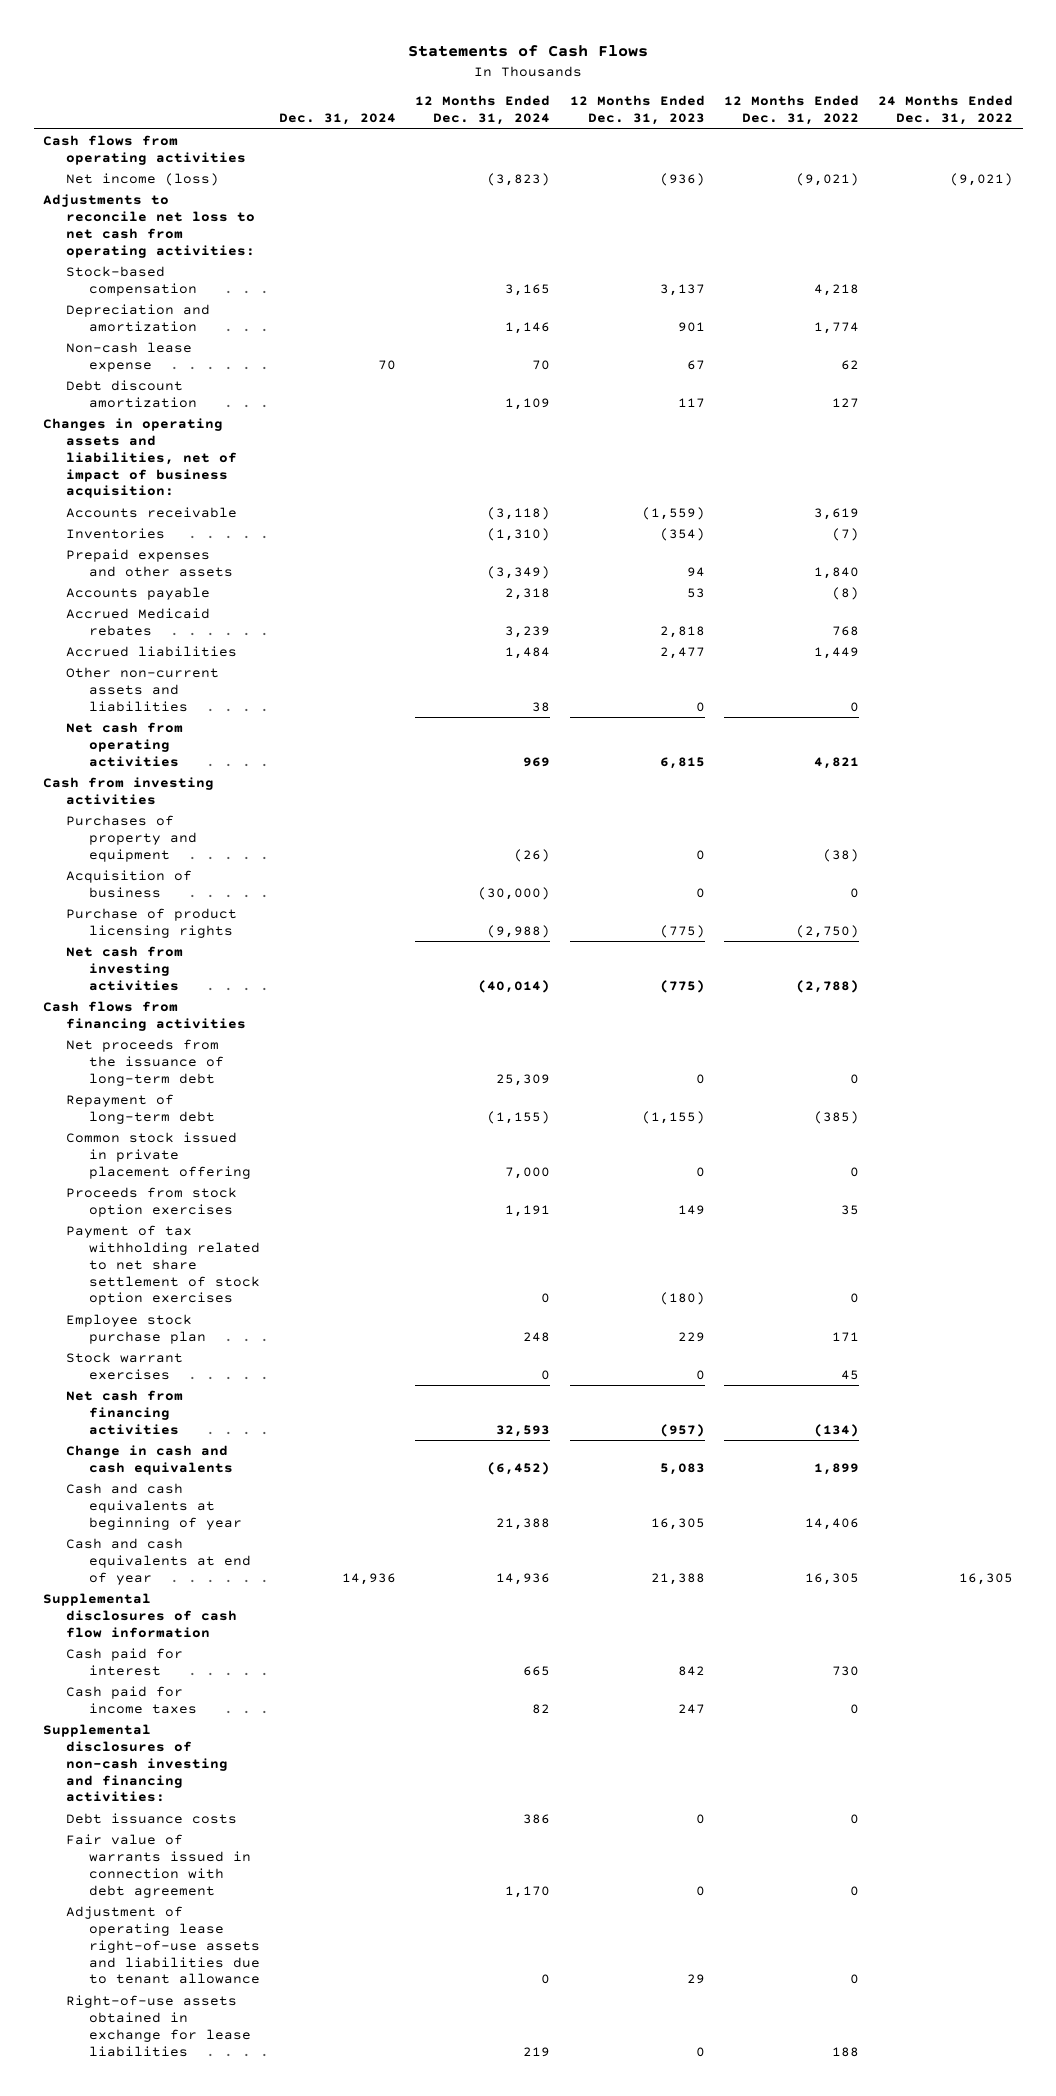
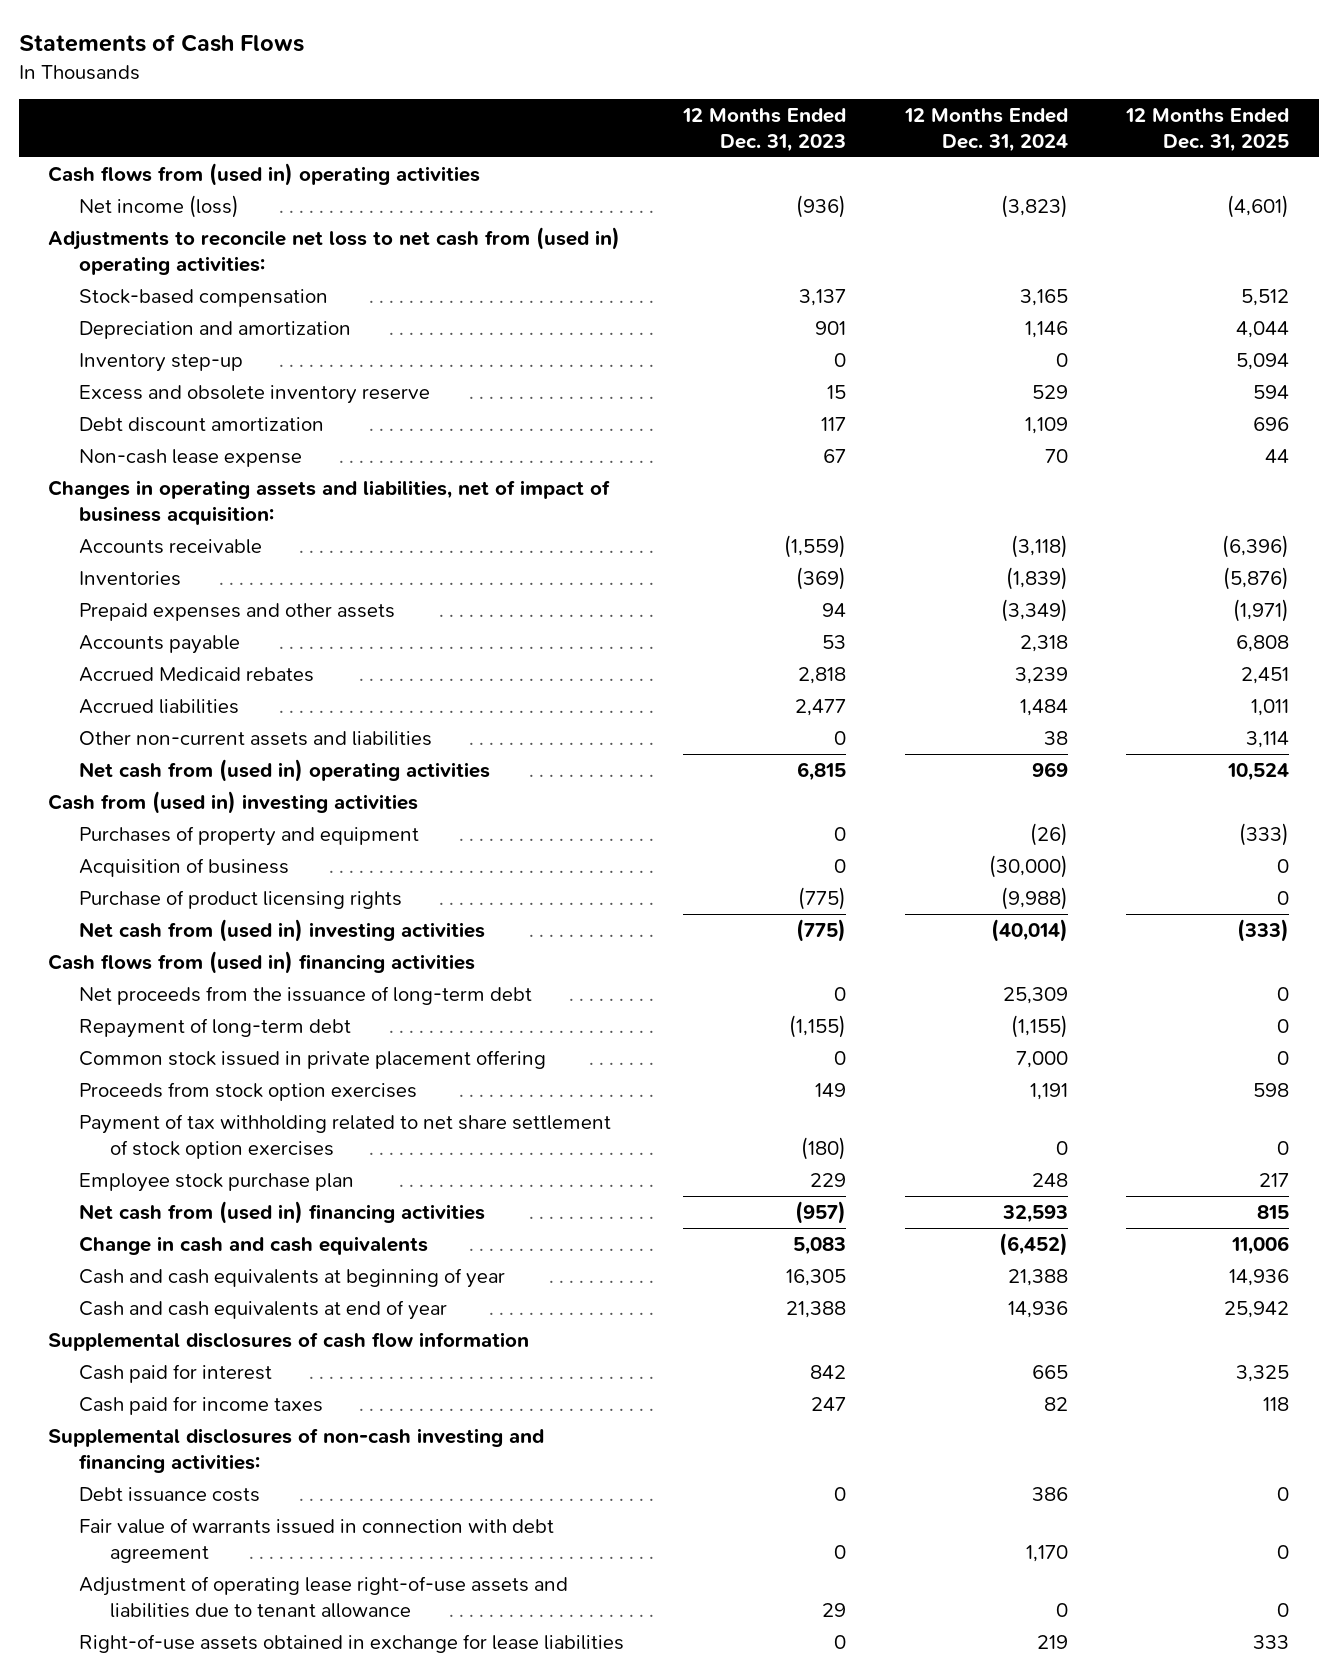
[279,113,397,126] Dec. 31, 2024 -> none
[723,95,859,126] 12 Months Ended Dec. 31, 2022 -> none
[878,95,1014,126] 24 Months Ended Dec. 31, 2022 -> none
none -> [1125,108,1290,152] 12 Months Ended Dec. 31, 2025
[43,134,246,165] Cash flows from operating activities -> [48,163,481,187] Cash flows from (used in) operating activities
[43,193,255,258] Adjustments to reconcile net loss to net cash from operating activities: -> [48,227,621,275] Adjustments to reconcile net loss to net cash from (used in) operating activities:
none -> [79,353,244,373] Inventory step-up
none -> [79,385,431,405] Excess and obsolete inventory reserve
[65,341,192,372] Non-cash lease expense -> [79,449,303,468] Non-cash lease expense
[487,527,551,541] (1,310) -> [1005,567,1068,591] (1,839)
[659,527,705,541] (354) -> [795,567,846,591] (369)
[65,721,183,767] Net cash from operating activities -> [79,759,491,783] Net cash from (used in) operating activities
[43,776,215,805] Cash from investing activities -> [48,791,419,815] Cash from (used in) investing activities
[65,945,183,991] Net cash from investing activities -> [79,919,486,943] Net cash from (used in) investing activities
[43,1000,246,1031] Cash flows from financing activities -> [48,951,476,975] Cash flows from (used in) financing activities
[65,1351,183,1380] Stock warrant exercises -> none
[65,1389,183,1435] Net cash from financing activities -> [79,1201,486,1225] Net cash from (used in) financing activities

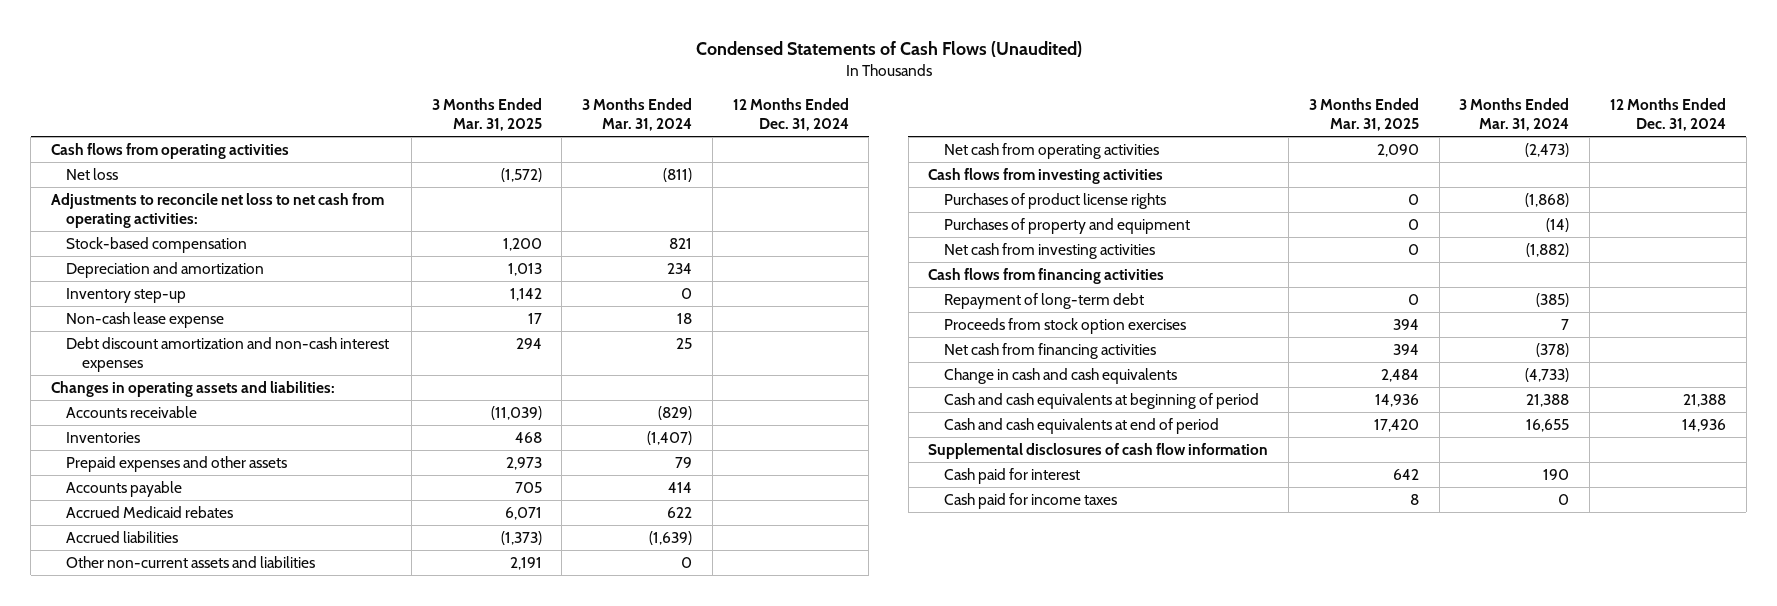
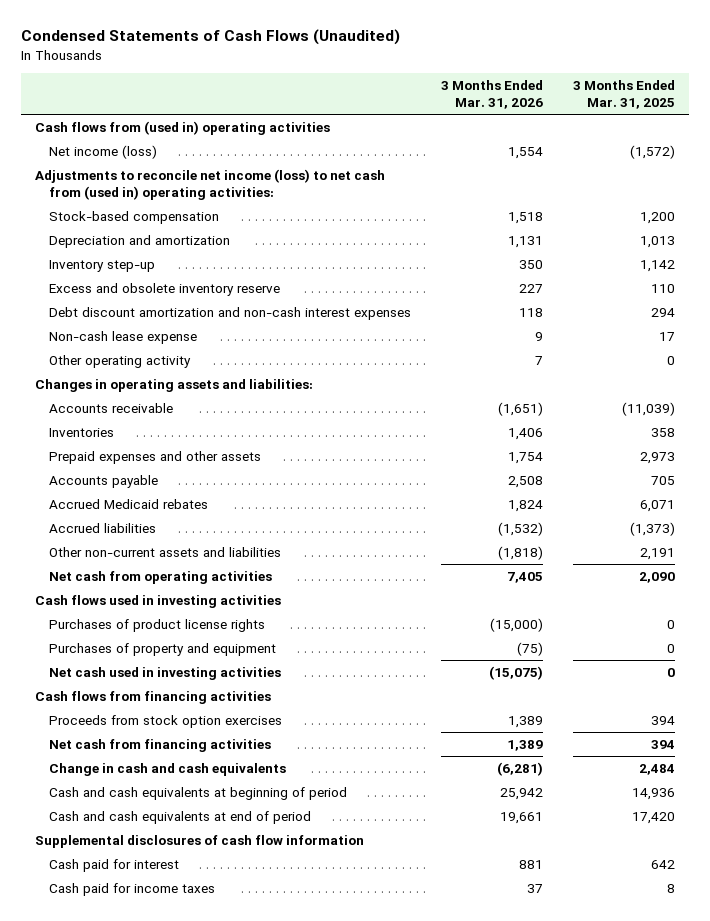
[582,97,693,132] 3 Months Ended Mar. 31, 2024 -> none
[732,97,849,132] 12 Months Ended Dec. 31, 2024 -> none
none -> [441,79,544,109] 3 Months Ended Mar. 31, 2026
[50,142,289,159] Cash flows from operating activities -> [35,120,331,135] Cash flows from (used in) operating activities
[66,167,119,180] Net loss -> [49,144,158,159] Net income (loss)
[50,192,384,229] Adjustments to reconcile net loss to net cash from operating activities: -> [35,168,386,201] Adjustments to reconcile net income (loss) to net cash from (used in) operating activities:
none -> [49,282,281,296] Excess and obsolete inventory reserve
[66,311,225,328] Non-cash lease expense -> [49,330,198,344] Non-cash lease expense
none -> [49,354,192,368] Other operating activity
[514,431,542,443] 468 -> [650,427,675,437] 358
[928,167,1164,184] Cash flows from investing activities -> [35,594,282,608] Cash flows used in investing activities
[943,242,1155,259] Net cash from investing activities -> [49,666,282,680] Net cash used in investing activities
[943,292,1144,309] Repayment of long-term debt -> none

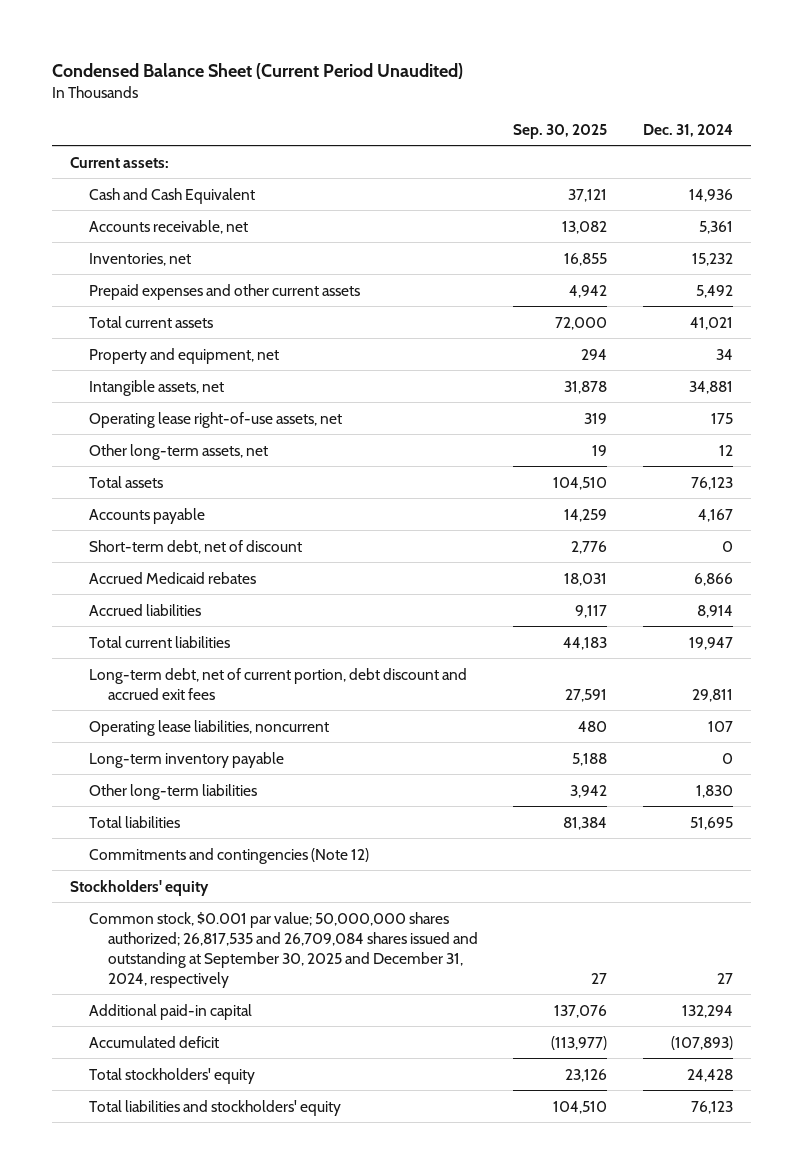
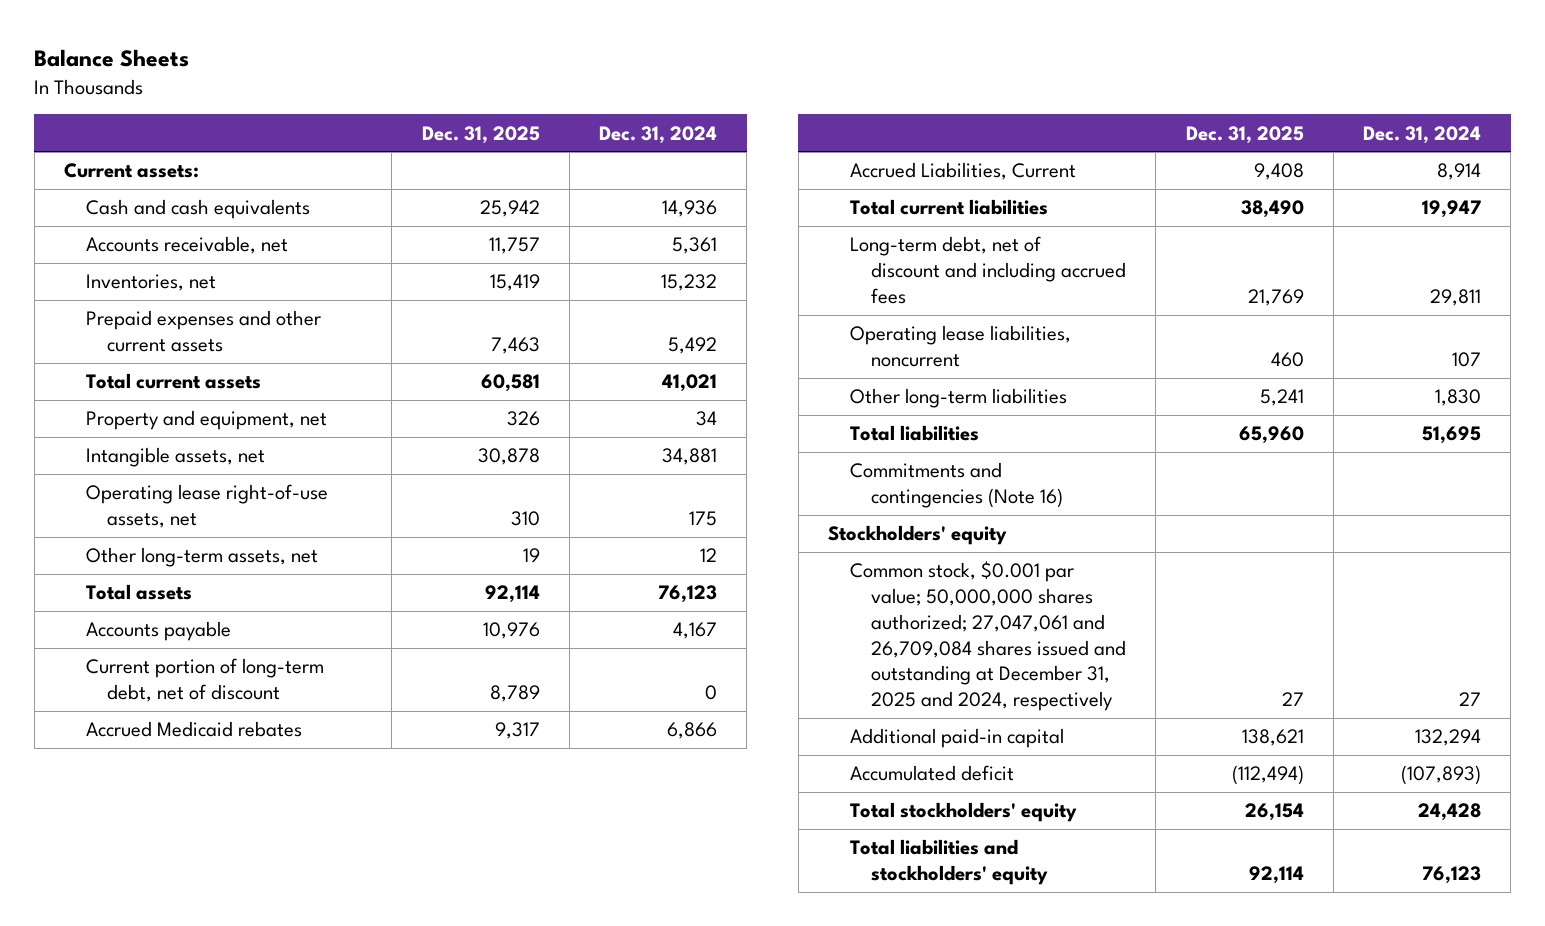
[52,62,464,79] Condensed Balance Sheet (Current Period Unaudited) -> [34,49,190,68] Balance Sheets
[513,123,608,139] Sep. 30, 2025 -> none
none -> [421,125,540,144] Dec. 31, 2025
[88,187,255,204] Cash and Cash Equivalent -> [85,199,310,220] Cash and cash equivalents
[88,539,302,554] Short-term debt, net of discount -> [85,658,324,703] Current portion of long-term debt, net of discount
[88,603,201,616] Accrued liabilities -> [849,162,1076,181] Accrued Liabilities, Current
[88,667,467,700] Long-term debt, net of current portion, debt discount and accrued exit fees -> [849,236,1127,304] Long-term debt, net of discount and including accrued fees
[88,751,284,768] Long-term inventory payable -> none
[88,847,369,864] Commitments and contingencies (Note 12) -> [849,462,1064,509] Commitments and contingencies (Note 16)
[88,911,478,988] Common stock, $0.001 par value; 50,000,000 shares authorized; 26,817,535 and 26,709,084 shares issued and outstanding at September 30, 2025 and December 31, 2024, respectively -> [849,561,1127,712] Common stock, $0.001 par value; 50,000,000 shares authorized; 27,047,061 and 26,709,084 shares issued and outstanding at December 31, 2025 and 2024, respectively

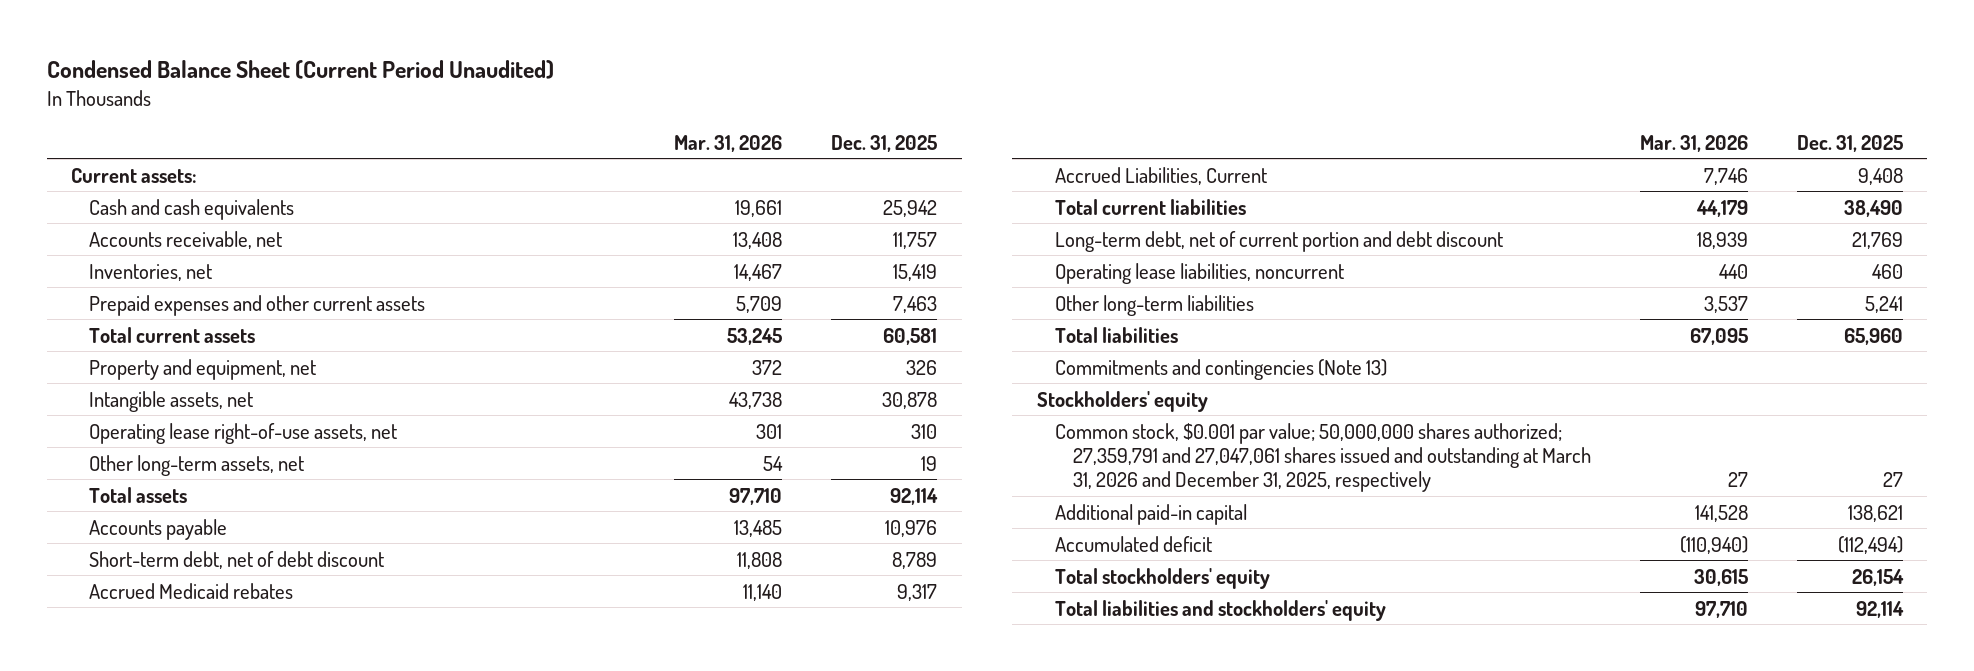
[34,49,190,68] Balance Sheets -> [46,60,554,80] Condensed Balance Sheet (Current Period Unaudited)
[599,125,718,144] Dec. 31, 2024 -> none
none -> [674,134,783,152] Mar. 31, 2026
[85,658,324,703] Current portion of long-term debt, net of discount -> [89,550,385,569] Short-term debt, net of debt discount
[849,236,1127,304] Long-term debt, net of discount and including accrued fees -> [1054,230,1503,252] Long-term debt, net of current portion and debt discount
[849,462,1064,509] Commitments and contingencies (Note 16) -> [1054,358,1387,380] Commitments and contingencies (Note 13)
[849,561,1127,712] Common stock, $0.001 par value; 50,000,000 shares authorized; 27,047,061 and 26,709,084 shares issued and outstanding at December 31, 2025 and 2024, respectively -> [1054,422,1591,493] Common stock, $0.001 par value; 50,000,000 shares authorized; 27,359,791 and 27,047,061 shares issued and outstanding at March 31, 2026 and December 31, 2025, respectively

